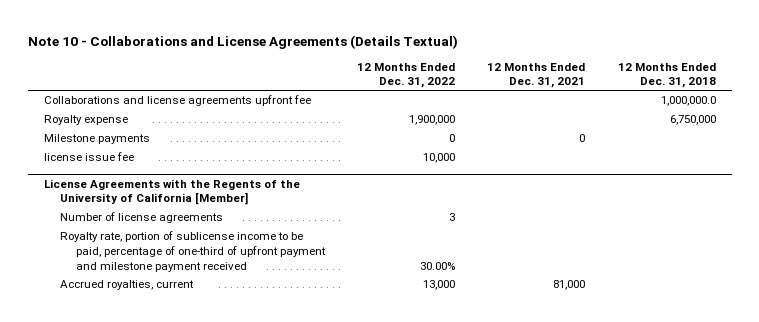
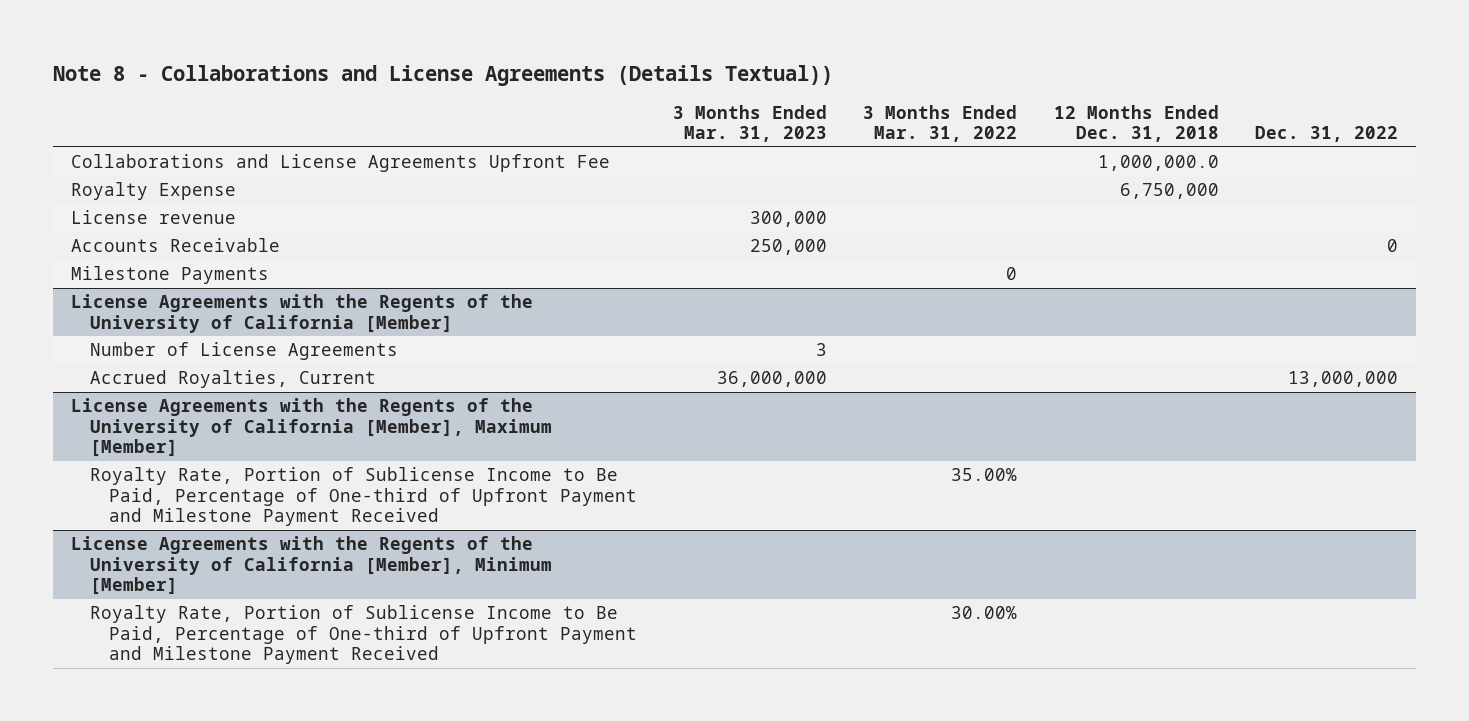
[27,34,458,49] Note 10 - Collaborations and License Agreements (Details Textual) -> [53,64,834,86] Note 8 - Collaborations and License Agreements (Details Textual))
[357,62,456,89] 12 Months Ended Dec. 31, 2022 -> none
[487,62,586,89] 12 Months Ended Dec. 31, 2021 -> none
none -> [673,104,828,143] 3 Months Ended Mar. 31, 2023
none -> [863,104,1018,143] 3 Months Ended Mar. 31, 2022
none -> [1254,126,1398,143] Dec. 31, 2022
[43,152,134,162] license issue fee -> none
[43,95,311,107] Collaborations and license agreements upfront fee -> [71,154,611,173] Collaborations and License Agreements Upfront Fee
[43,115,128,126] Royalty expense -> [71,182,237,201] Royalty Expense
none -> [71,210,237,225] License revenue
none -> [71,238,281,253] Accounts Receivable
[43,134,150,145] Milestone payments -> [71,266,270,285] Milestone Payments
[59,231,326,272] Royalty rate, portion of sublicense income to be paid, percentage of one-third of upfront payment and milestone payment received -> none
[59,212,223,224] Number of license agreements -> [90,342,399,361] Number of License Agreements
[59,280,194,291] Accrued royalties, current -> [90,370,377,389] Accrued Royalties, Current
none -> [71,398,553,458] License Agreements with the Regents of the University of California [Member], Maximum [Member]
none -> [90,467,638,527] Royalty Rate, Portion of Sublicense Income to Be Paid, Percentage of One-third of Upfront Payment and Milestone Payment Received
none -> [71,536,553,596] License Agreements with the Regents of the University of California [Member], Minimum [Member]
none -> [90,605,638,665] Royalty Rate, Portion of Sublicense Income to Be Paid, Percentage of One-third of Upfront Payment and Milestone Payment Received

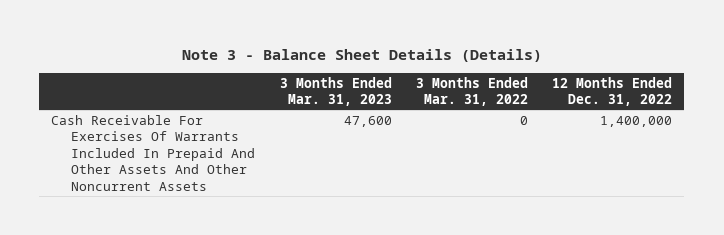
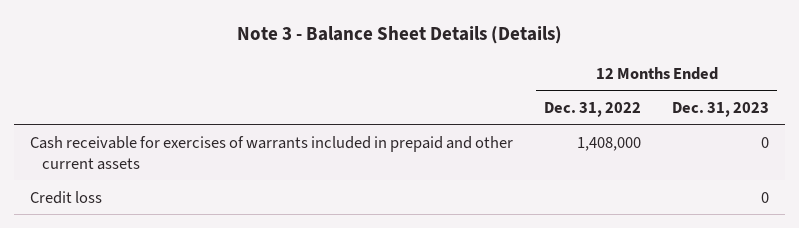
[279,76,392,107] 3 Months Ended Mar. 31, 2023 -> none
[415,76,528,107] 3 Months Ended Mar. 31, 2022 -> none
none -> [672,101,770,117] Dec. 31, 2023
[51,114,256,191] Cash Receivable For Exercises Of Warrants Included In Prepaid And Other Assets And Other Noncurrent Assets -> [29,135,513,170] Cash receivable for exercises of warrants included in prepaid and other current assets
[600,115,673,127] 1,400,000 -> [577,136,642,151] 1,408,000
none -> [29,190,102,204] Credit loss

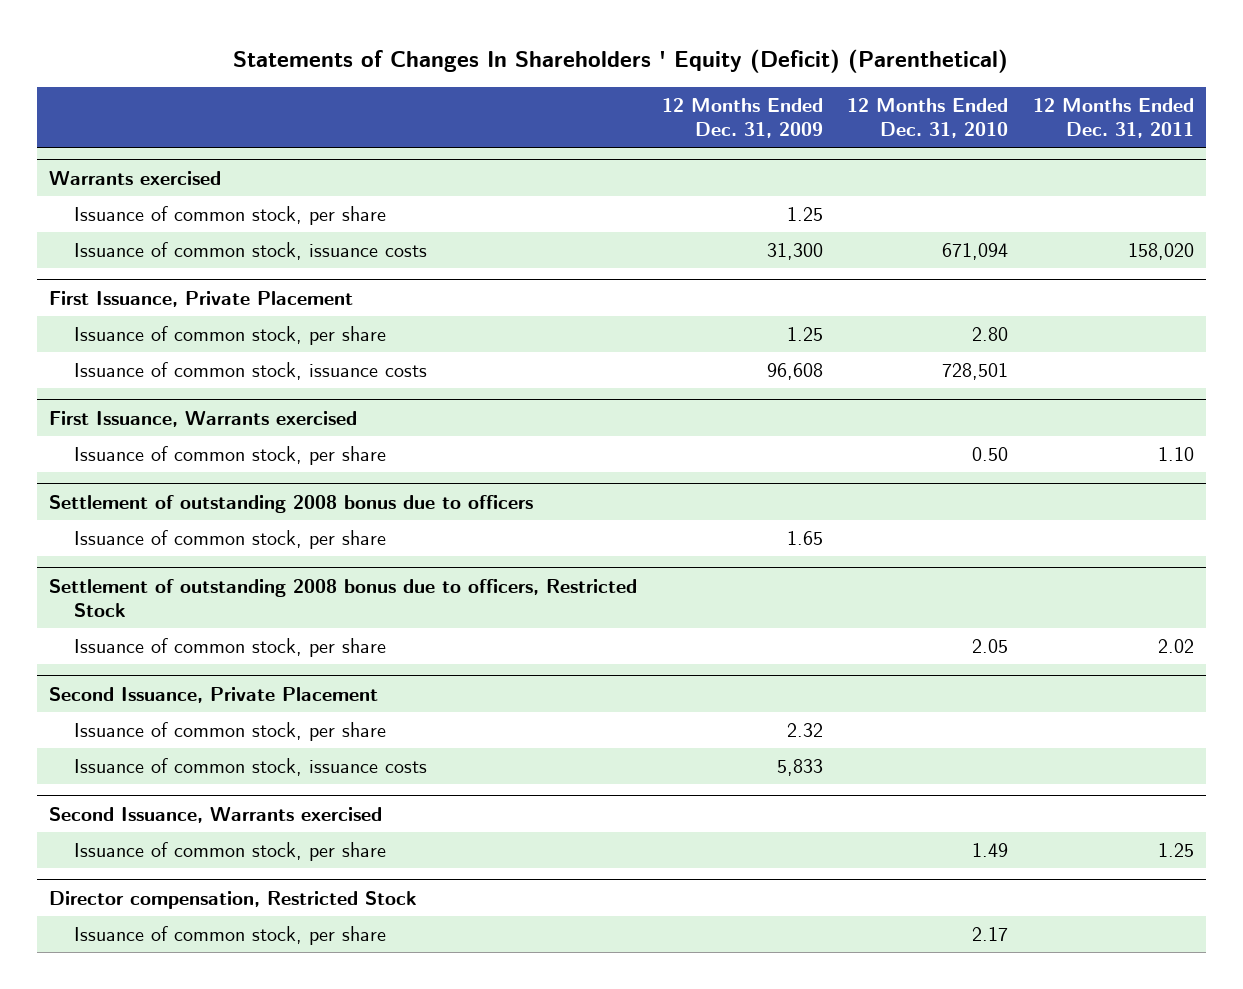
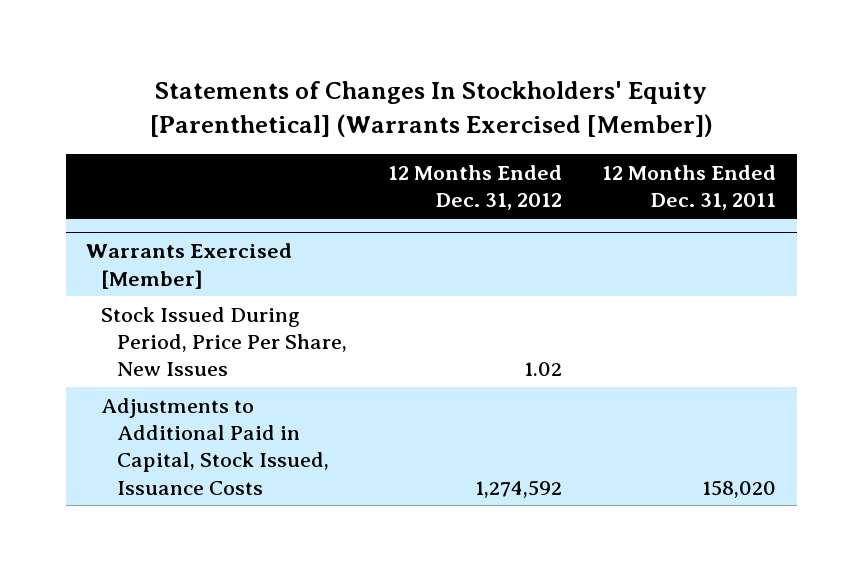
[233,49,1009,74] Statements of Changes In Shareholders ' Equity (Deficit) (Parenthetical) -> [150,81,714,137] Statements of Changes In Stockholders' Equity [Parenthetical] (Warrants Exercised [Member])
[661,98,823,139] 12 Months Ended Dec. 31, 2009 -> none
[847,98,1009,139] 12 Months Ended Dec. 31, 2010 -> none
none -> [387,165,562,211] 12 Months Ended Dec. 31, 2012
[48,290,353,307] First Issuance, Private Placement -> none
[73,325,386,345] Issuance of common stock, per share -> none
[73,361,427,380] Issuance of common stock, issuance costs -> none
[48,410,357,427] First Issuance, Warrants exercised -> none
[73,445,386,465] Issuance of common stock, per share -> none
[48,494,533,513] Settlement of outstanding 2008 bonus due to officers -> none
[73,529,386,549] Issuance of common stock, per share -> none
[48,578,637,617] Settlement of outstanding 2008 bonus due to officers, Restricted Stock -> none
[73,637,386,657] Issuance of common stock, per share -> none
[48,686,378,703] Second Issuance, Private Placement -> none
[73,721,386,741] Issuance of common stock, per share -> none
[73,757,427,776] Issuance of common stock, issuance costs -> none
[48,806,382,823] Second Issuance, Warrants exercised -> none
[73,841,386,861] Issuance of common stock, per share -> none
[48,890,417,909] Director compensation, Restricted Stock -> none
[73,925,386,945] Issuance of common stock, per share -> none
[48,170,221,185] Warrants exercised -> [86,243,293,289] Warrants Exercised [Member]
[73,205,386,225] Issuance of common stock, per share -> [101,306,347,377] Stock Issued During Period, Price Per Share, New Issues
[73,241,427,260] Issuance of common stock, issuance costs -> [101,397,329,495] Adjustments to Additional Paid in Capital, Stock Issued, Issuance Costs

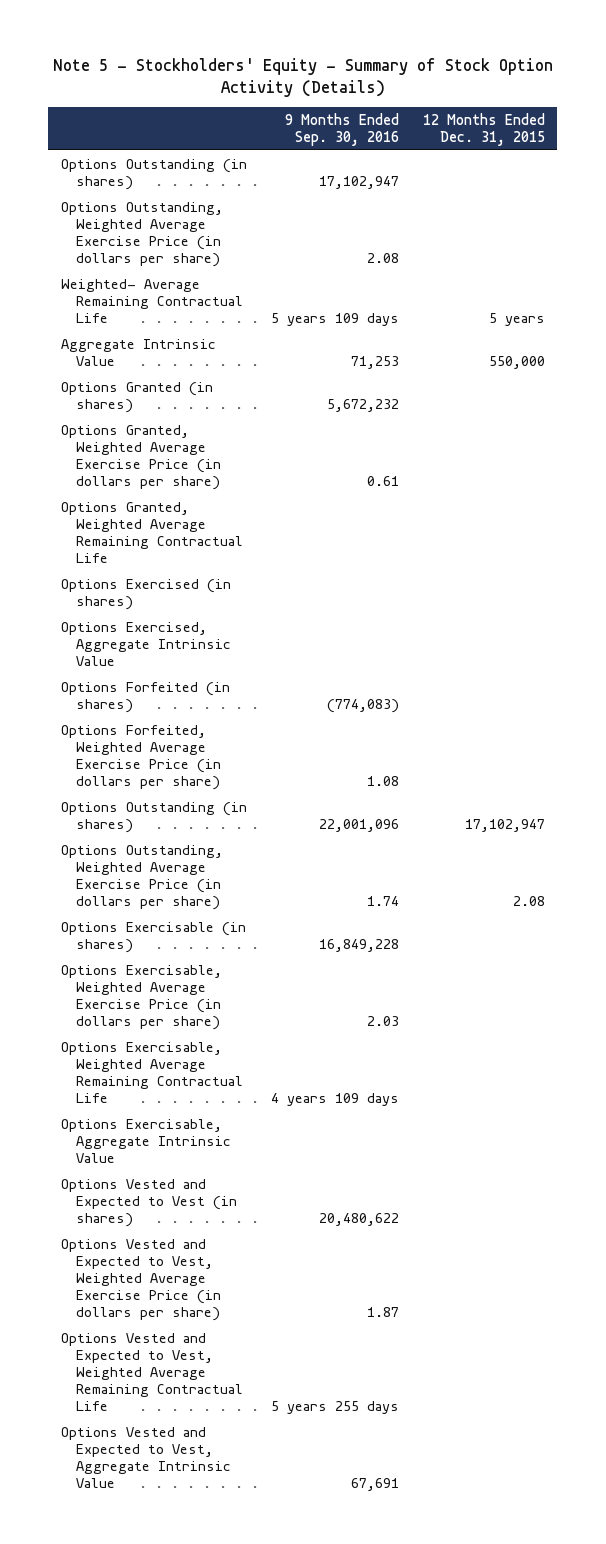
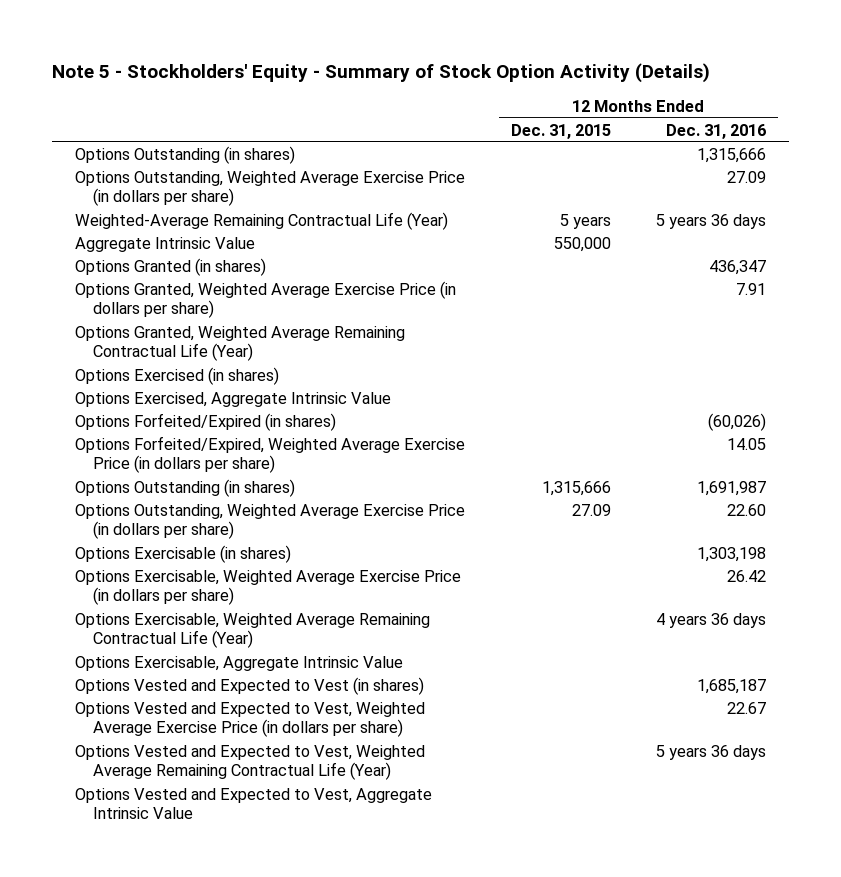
[284,112,399,146] 9 Months Ended Sep. 30, 2016 -> none
none -> [666,123,767,139] Dec. 31, 2016
[60,278,243,324] Weighted- Average Remaining Contractual Life -> [74,211,448,230] Weighted-Average Remaining Contractual Life (Year)
[60,501,243,564] Options Granted, Weighted Average Remaining Contractual Life -> [74,325,405,361] Options Granted, Weighted Average Remaining Contractual Life (Year)
[60,681,230,713] Options Forfeited (in shares) -> [74,412,336,431] Options Forfeited/Expired (in shares)
[60,724,221,791] Options Forfeited, Weighted Average Exercise Price (in dollars per share) -> [74,435,465,473] Options Forfeited/Expired, Weighted Average Exercise Price (in dollars per share)
[465,818,546,832] 17,102,947 -> [541,480,611,496] 1,315,666
[513,896,546,907] 2.08 -> [571,503,611,516] 27.09
[60,1041,243,1104] Options Exercisable, Weighted Average Remaining Contractual Life -> [74,612,430,648] Options Exercisable, Weighted Average Remaining Contractual Life (Year)
[60,1332,243,1412] Options Vested and Expected to Vest, Weighted Average Remaining Contractual Life -> [74,744,425,780] Options Vested and Expected to Vest, Weighted Average Remaining Contractual Life (Year)

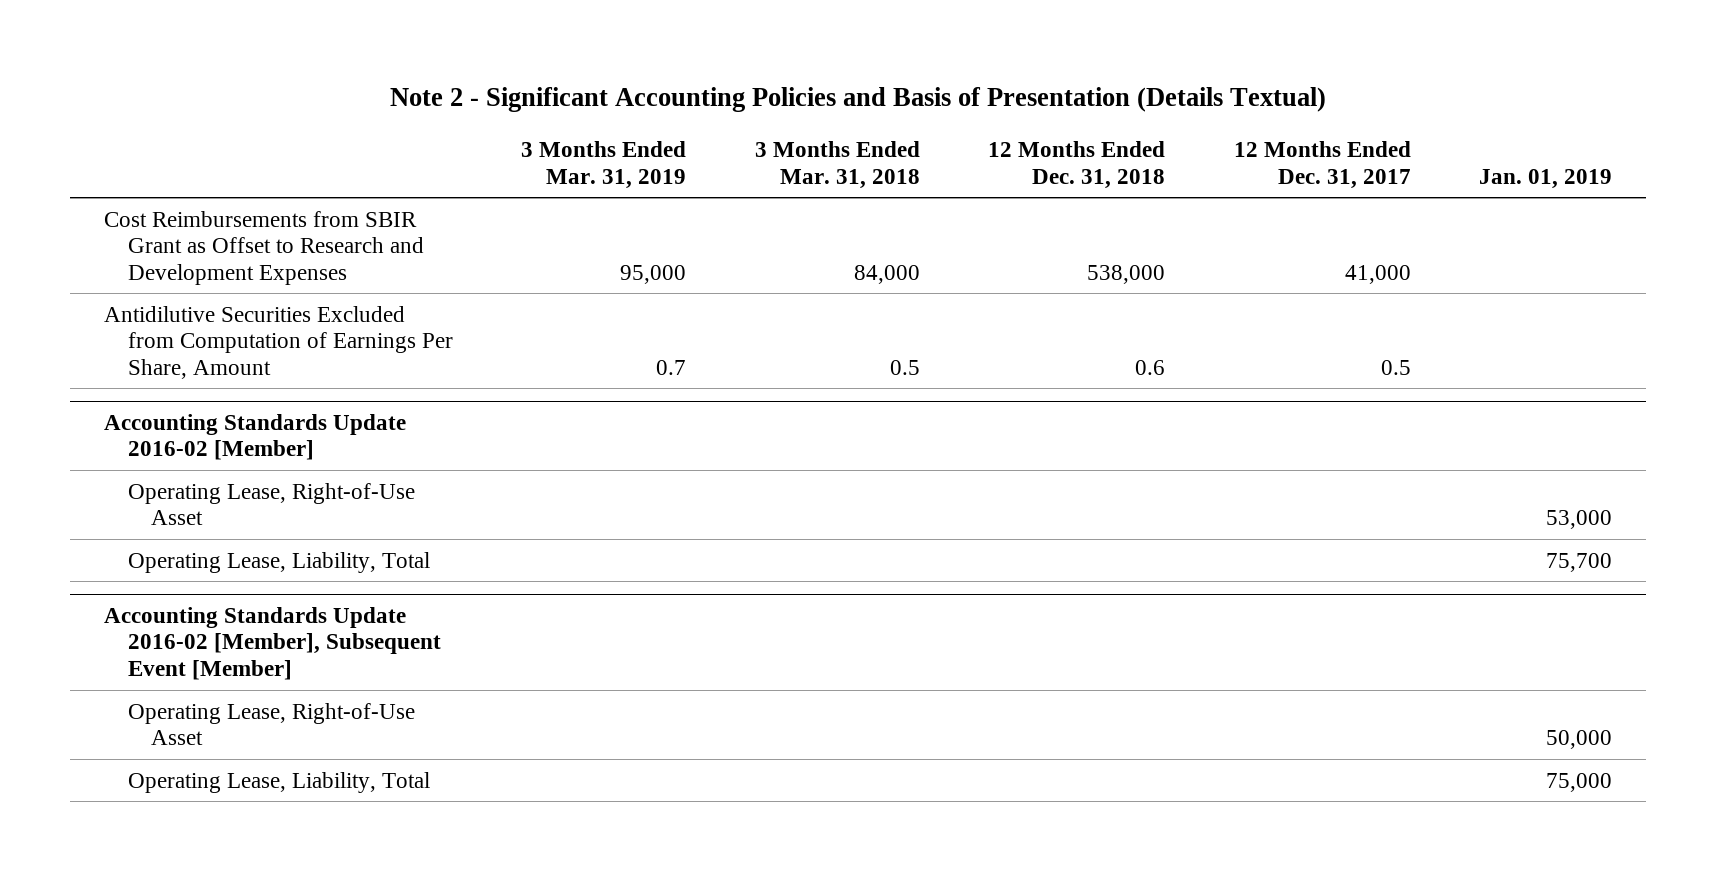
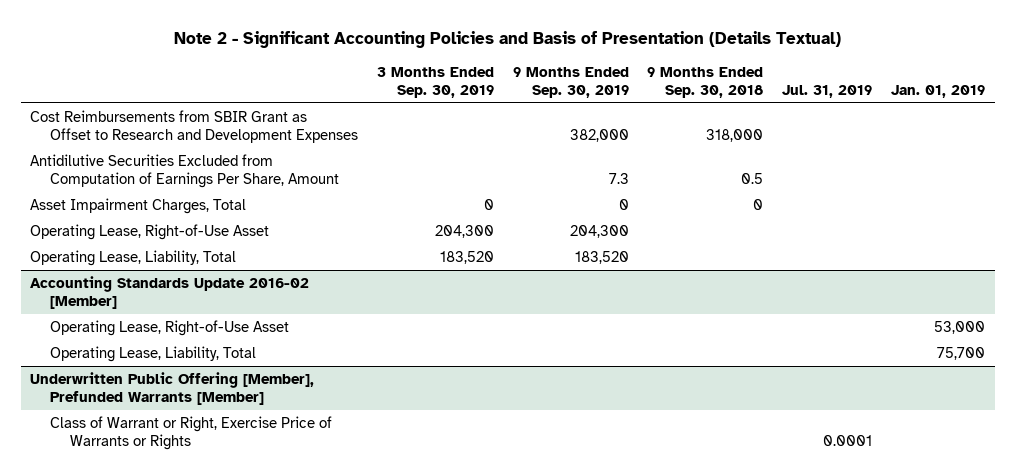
[521,141,687,189] 3 Months Ended Mar. 31, 2019 -> none
[754,141,920,189] 3 Months Ended Mar. 31, 2018 -> none
[988,141,1166,189] 12 Months Ended Dec. 31, 2018 -> none
[1233,141,1411,189] 12 Months Ended Dec. 31, 2017 -> none
none -> [376,66,494,99] 3 Months Ended Sep. 30, 2019
none -> [512,66,629,99] 9 Months Ended Sep. 30, 2019
none -> [647,66,764,99] 9 Months Ended Sep. 30, 2018
none -> [782,85,873,99] Jul. 31, 2019
none -> [30,197,247,214] Asset Impairment Charges, Total
none -> [30,223,270,240] Operating Lease, Right-of-Use Asset
none -> [30,249,237,266] Operating Lease, Liability, Total
[104,606,441,680] Accounting Standards Update 2016-02 [Member], Subsequent Event [Member] -> none
[127,702,415,746] Operating Lease, Right-of-Use Asset -> none
[127,771,430,793] Operating Lease, Liability, Total -> none
none -> [30,371,315,406] Underwritten Public Offering [Member], Prefunded Warrants [Member]
none -> [49,415,332,451] Class of Warrant or Right, Exercise Price of Warrants or Rights

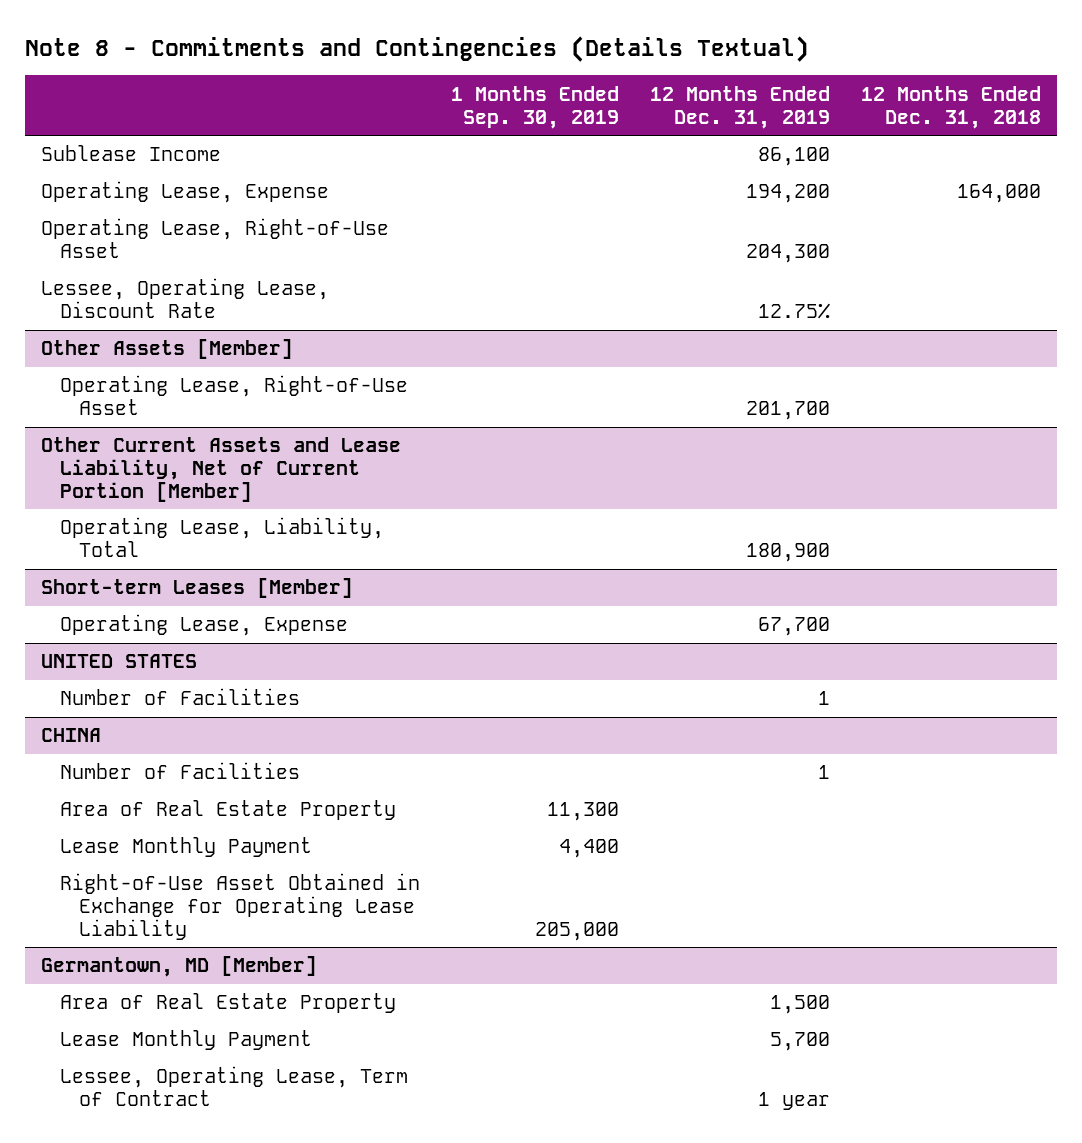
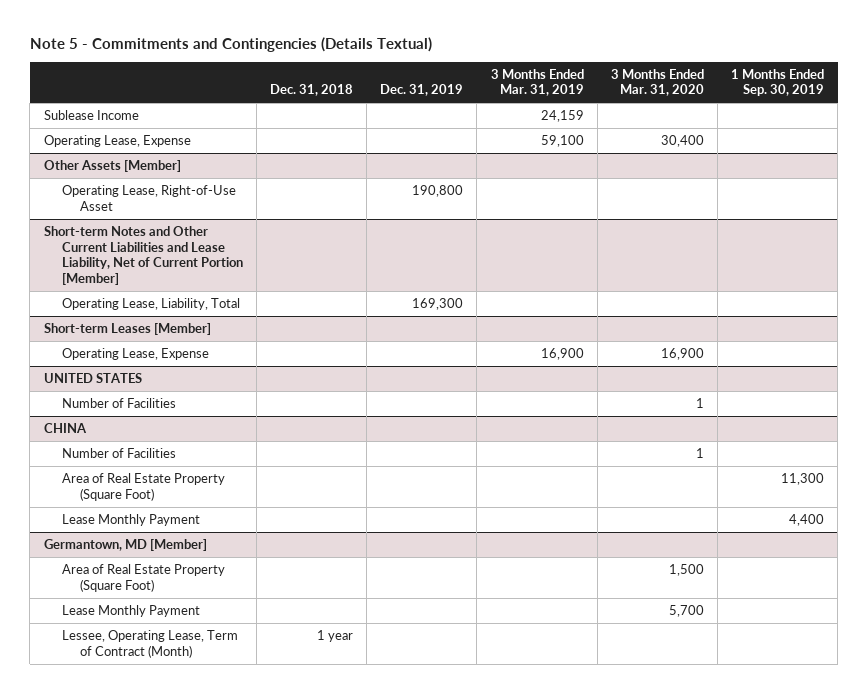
[24,35,809,62] Note 8 - Commitments and Contingencies (Details Textual) -> [29,37,432,53] Note 5 - Commitments and Contingencies (Details Textual)
[650,85,831,129] 12 Months Ended Dec. 31, 2019 -> none
[861,85,1042,129] 12 Months Ended Dec. 31, 2018 -> none
none -> [270,84,354,97] Dec. 31, 2018
none -> [380,84,464,97] Dec. 31, 2019
none -> [490,68,584,97] 3 Months Ended Mar. 31, 2019
none -> [610,68,704,97] 3 Months Ended Mar. 31, 2020
[40,218,389,259] Operating Lease, Right-of-Use Asset -> none
[40,278,329,319] Lessee, Operating Lease, Discount Rate -> none
[40,437,401,502] Other Current Assets and Lease Liability, Net of Current Portion [Member] -> none
[59,517,384,558] Operating Lease, Liability, Total -> none
none -> [43,225,243,286] Short-term Notes and Other Current Liabilities and Lease Liability, Net of Current Portion [Member]
none -> [61,297,240,310] Operating Lease, Liability, Total
[59,800,396,821] Area of Real Estate Property -> [61,472,225,501] Area of Real Estate Property (Square Foot)
[59,873,420,940] Right-of-Use Asset Obtained in Exchange for Operating Lease Liability -> none
[59,993,396,1014] Area of Real Estate Property -> [61,563,225,592] Area of Real Estate Property (Square Foot)
[59,1066,408,1107] Lessee, Operating Lease, Term of Contract -> [61,629,238,658] Lessee, Operating Lease, Term of Contract (Month)

